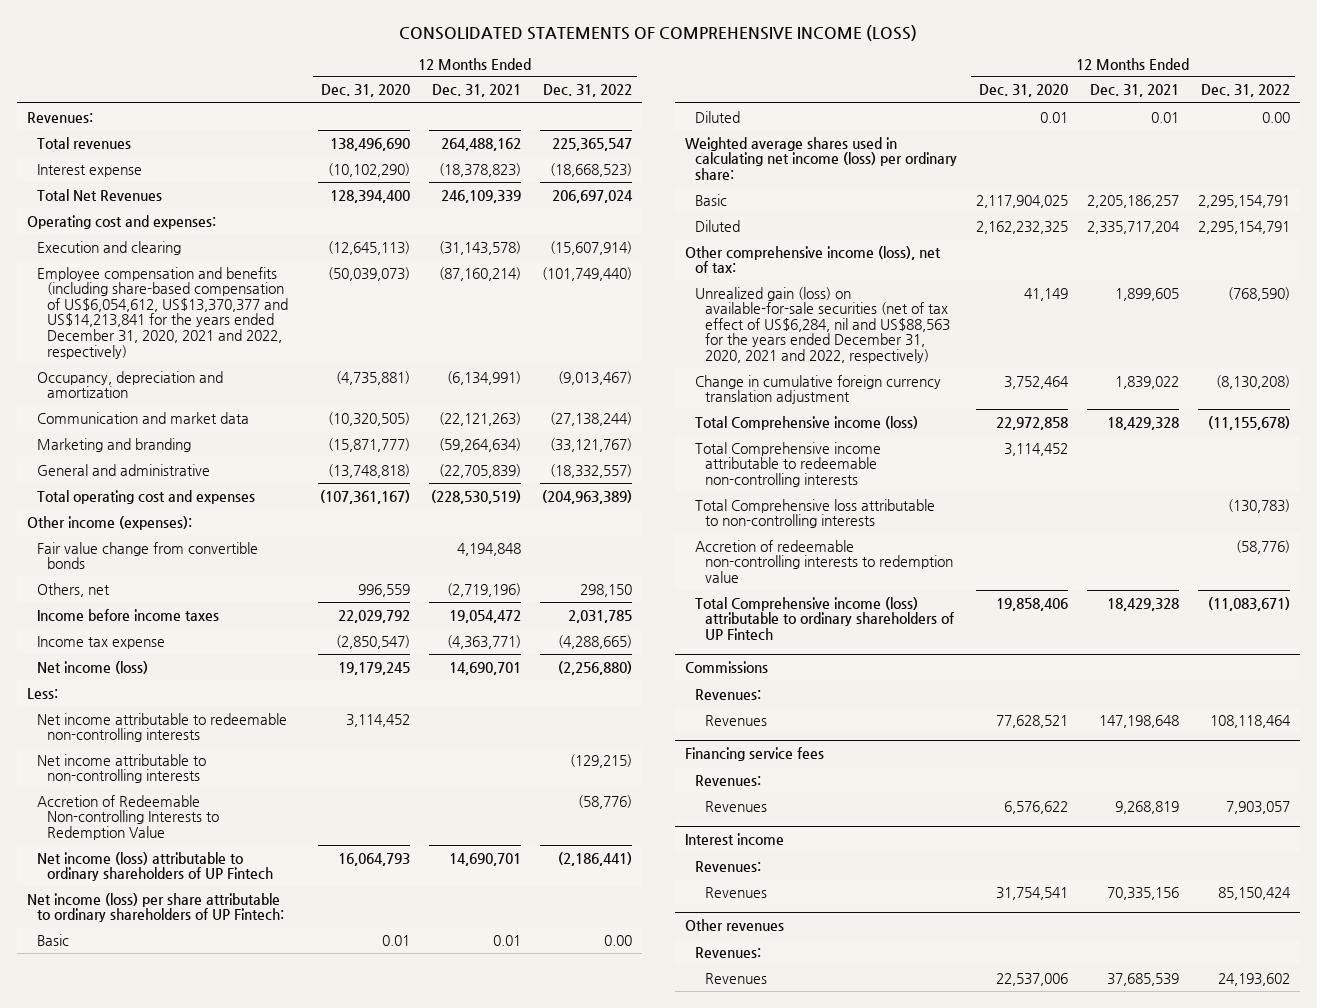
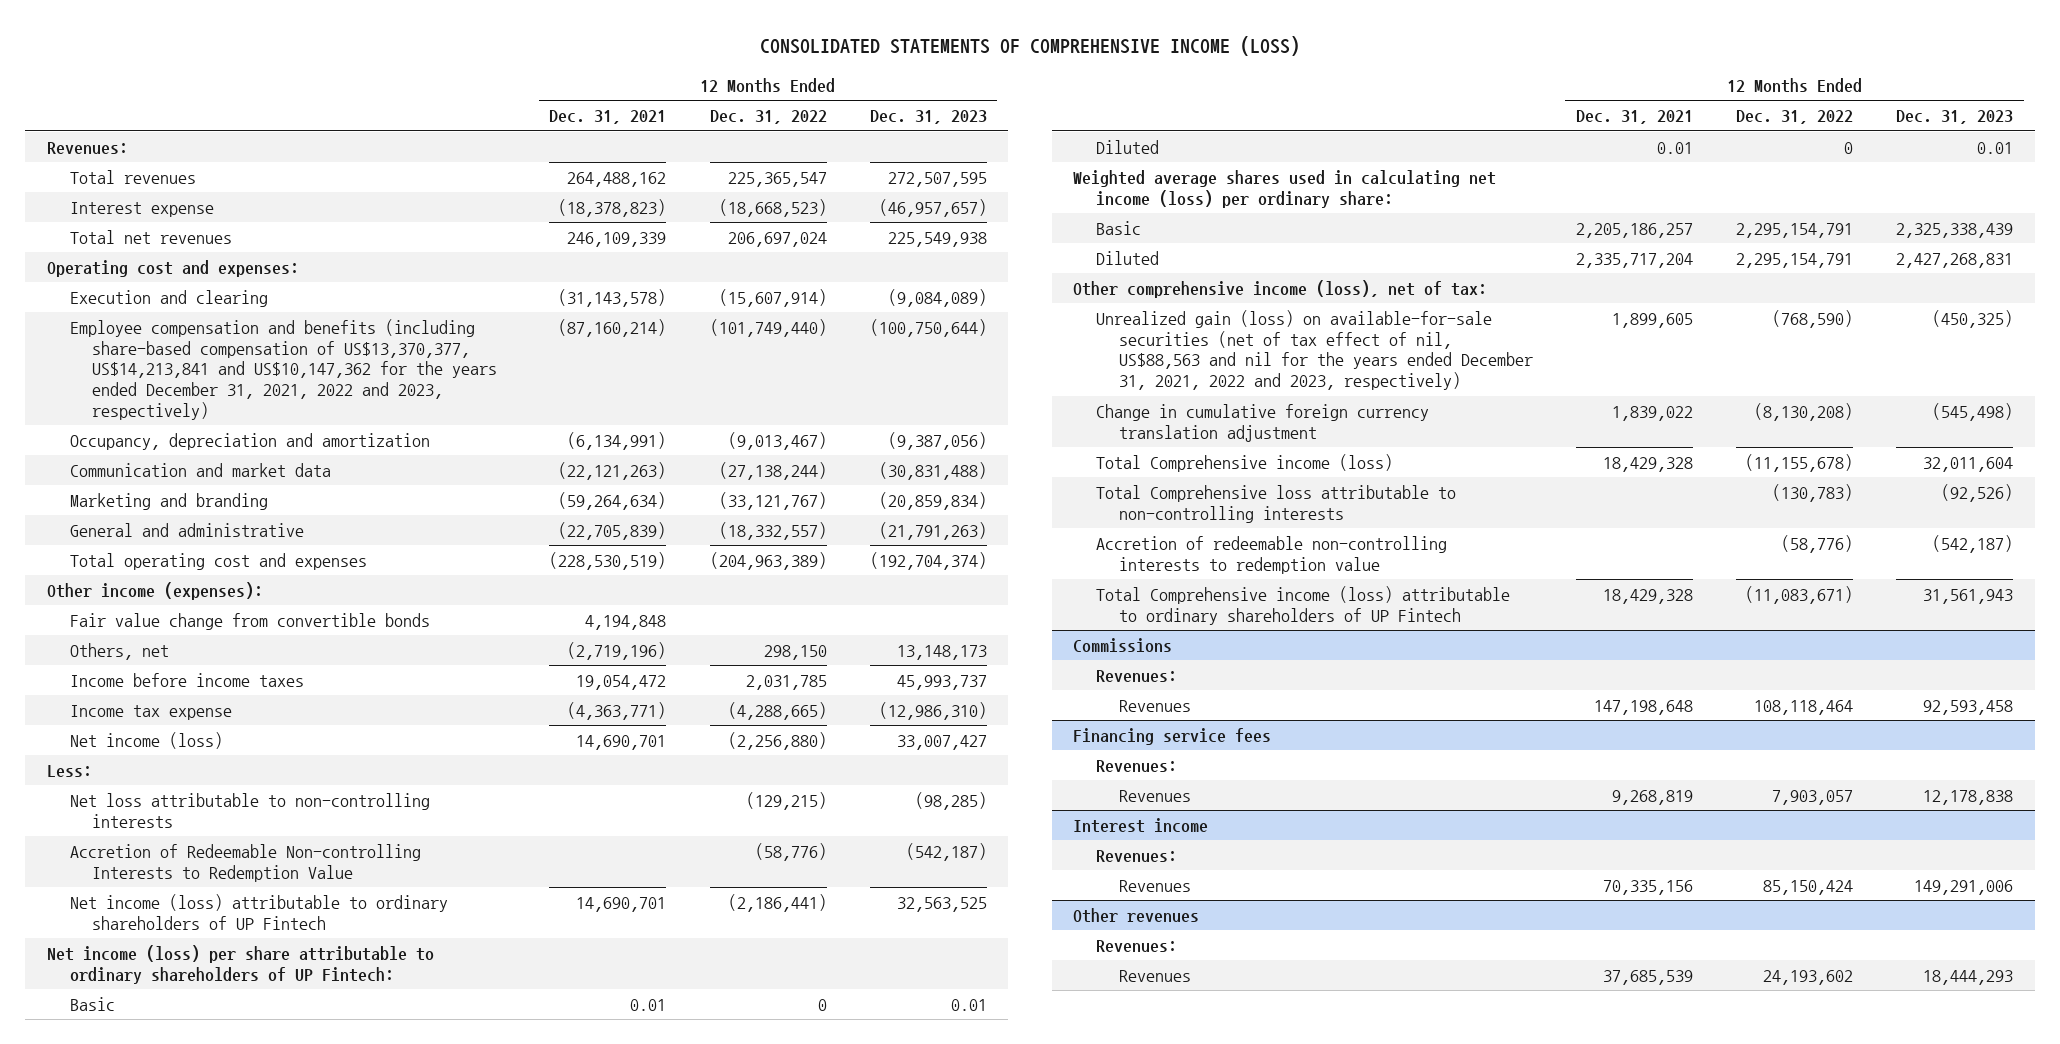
[320,84,410,98] Dec. 31, 2020 -> none
none -> [869,110,987,125] Dec. 31, 2023
[36,188,162,201] Total Net Revenues -> [69,229,232,244] Total net revenues
[36,266,289,359] Employee compensation and benefits (including share-based compensation of US$6,054,612, US$13,370,377 and US$14,213,841 for the years ended December 31, 2020, 2021 and 2022, respectively) -> [69,318,498,420] Employee compensation and benefits (including share-based compensation of US$13,370,377, US$14,213,841 and US$10,147,362 for the years ended December 31, 2021, 2022 and 2023, respectively)
[36,712,287,743] Net income attributable to redeemable non-controlling interests -> none
[36,753,206,784] Net income attributable to non-controlling interests -> [69,792,430,828] Net loss attributable to non-controlling interests
[604,934,633,946] 0.00 -> [817,998,827,1011] 0
[1262,111,1291,123] 0.00 -> [1844,141,1854,154] 0
[694,286,951,363] Unrealized gain (loss) on available-for-sale securities (net of tax effect of US$6,284, nil and US$88,563 for the years ended December 31, 2020, 2021 and 2022, respectively) -> [1096,309,1533,390] Unrealized gain (loss) on available-for-sale securities (net of tax effect of nil, US$88,563 and nil for the years ended December 31, 2021, 2022 and 2023, respectively)
[694,441,881,487] Total Comprehensive income attributable to redeemable non-controlling interests -> none

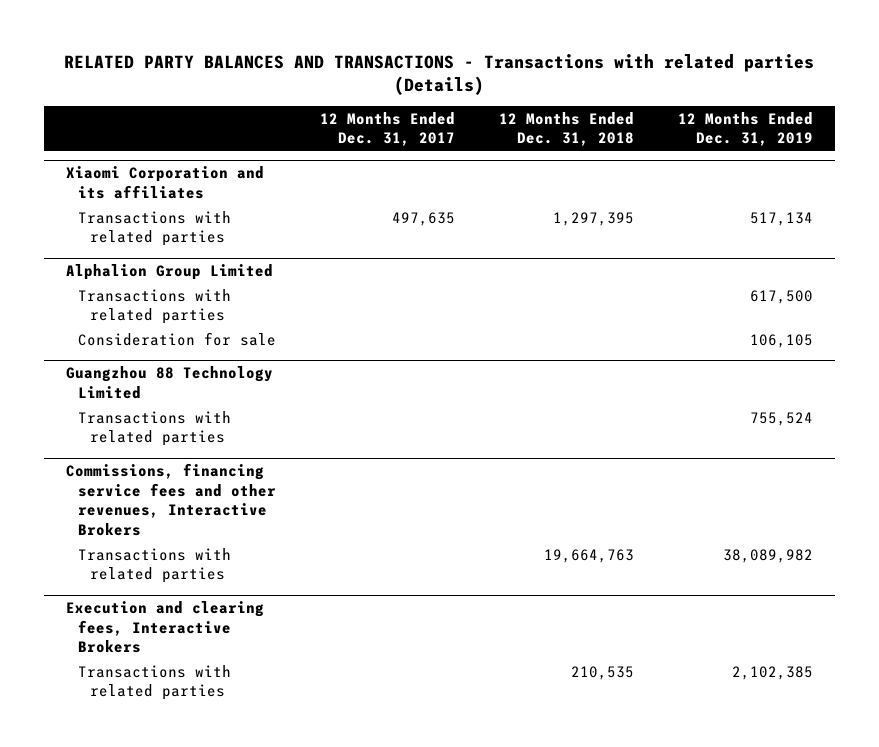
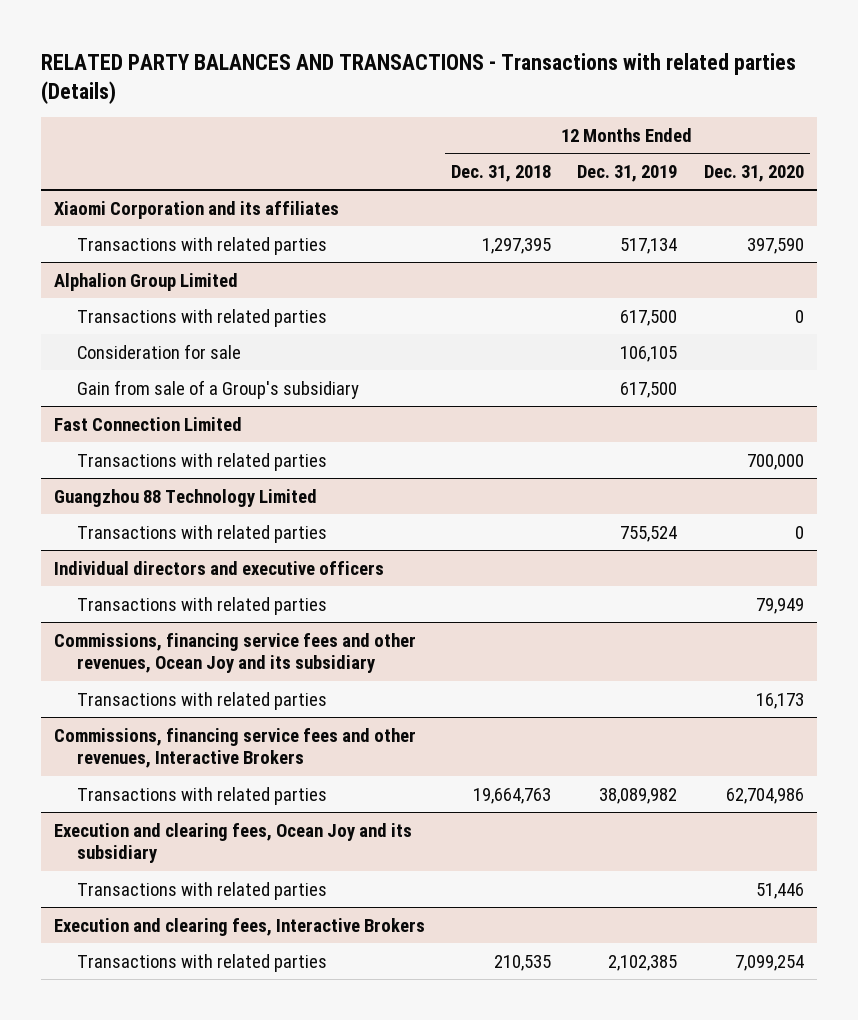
[320,111,456,147] 12 Months Ended Dec. 31, 2017 -> none
none -> [703,164,804,182] Dec. 31, 2020
none -> [76,379,359,399] Gain from sale of a Group's subsidiary
none -> [53,416,242,431] Fast Connection Limited
none -> [76,452,327,471] Transactions with related parties
none -> [53,560,384,575] Individual directors and executive officers
none -> [76,596,327,615] Transactions with related parties
none -> [53,632,416,674] Commissions, financing service fees and other revenues, Ocean Joy and its subsidiary
none -> [76,691,327,710] Transactions with related parties
none -> [53,822,412,864] Execution and clearing fees, Ocean Joy and its subsidiary
none -> [76,881,327,900] Transactions with related parties

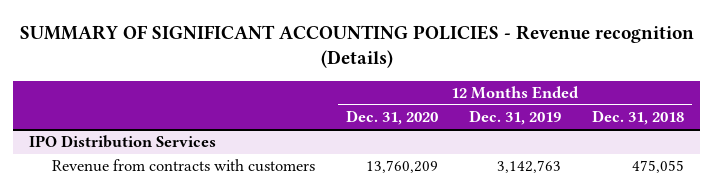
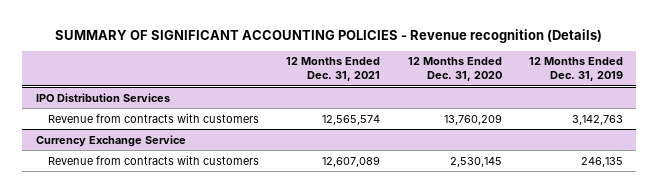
[592,110,685,126] Dec. 31, 2018 -> none
none -> [286,57,381,82] 12 Months Ended Dec. 31, 2021
none -> [35,134,186,147] Currency Exchange Service
none -> [48,154,260,165] Revenue from contracts with customers

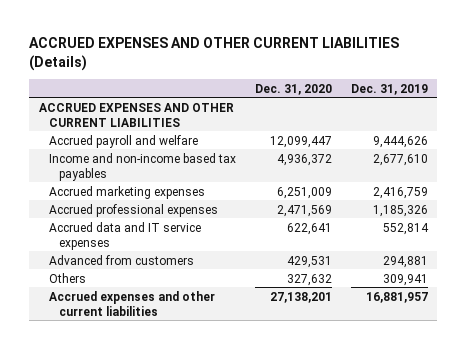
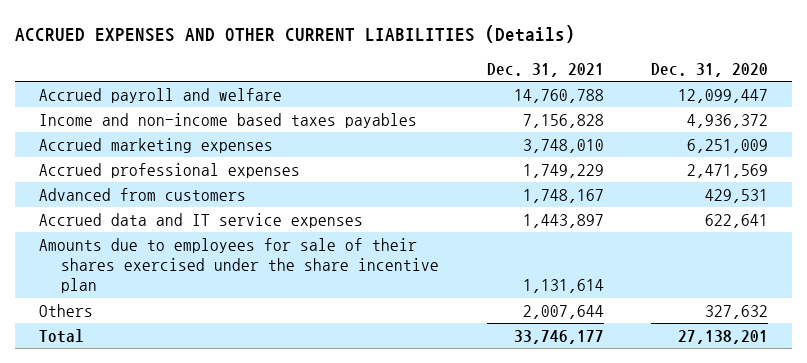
[350,83,428,95] Dec. 31, 2019 -> none
none -> [486,63,604,78] Dec. 31, 2021
[38,102,234,127] ACCRUED EXPENSES AND OTHER CURRENT LIABILITIES -> none
[48,152,236,181] Income and non-income based tax payables -> [38,112,417,128] Income and non-income based taxes payables
[48,221,201,250] Accrued data and IT service expenses -> [38,212,363,228] Accrued data and IT service expenses
none -> [38,237,440,294] Amounts due to employees for sale of their shares exercised under the share incentive plan
[48,290,215,316] Accrued expenses and other current liabilities -> [38,328,84,343] Total

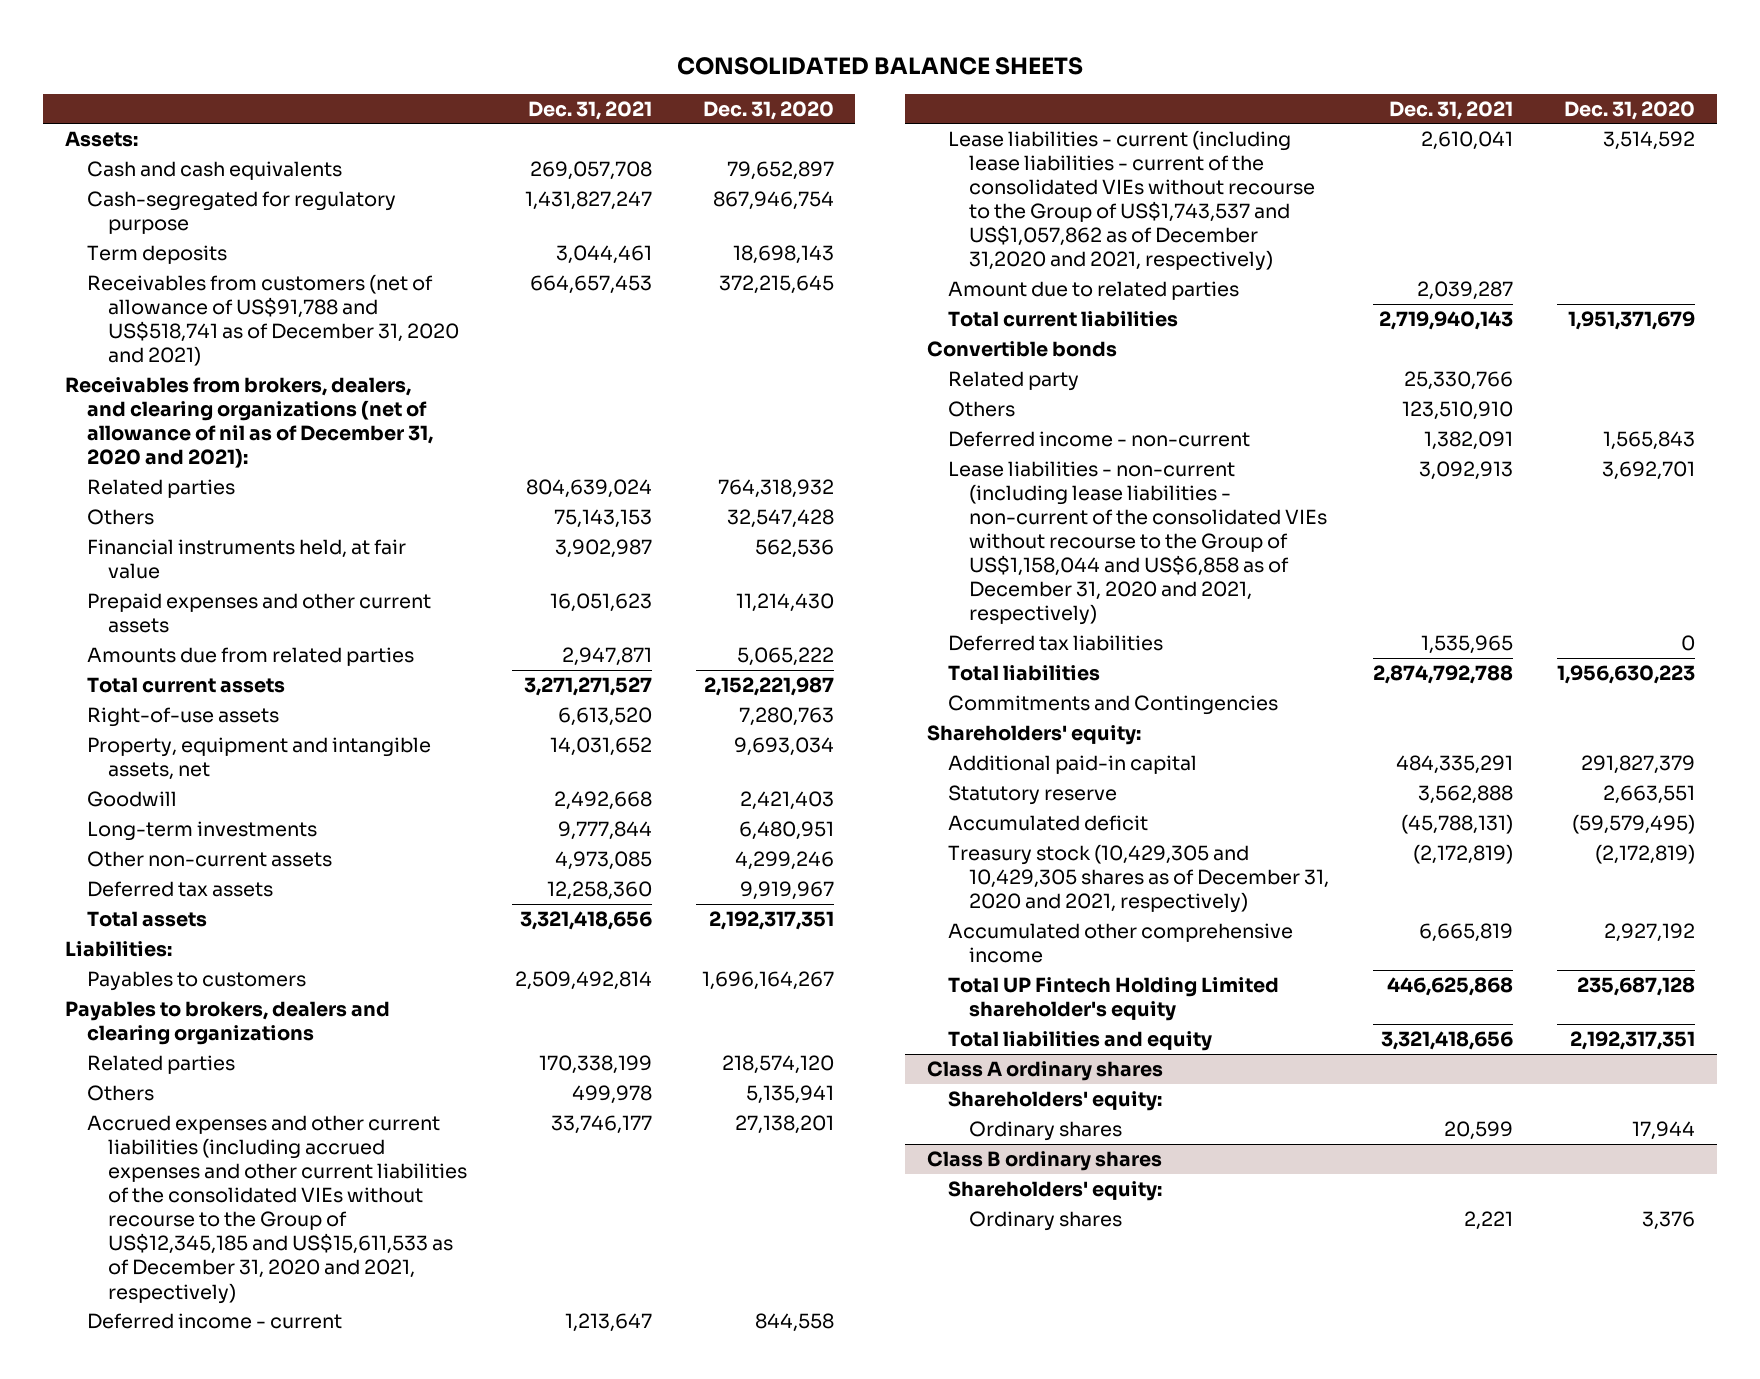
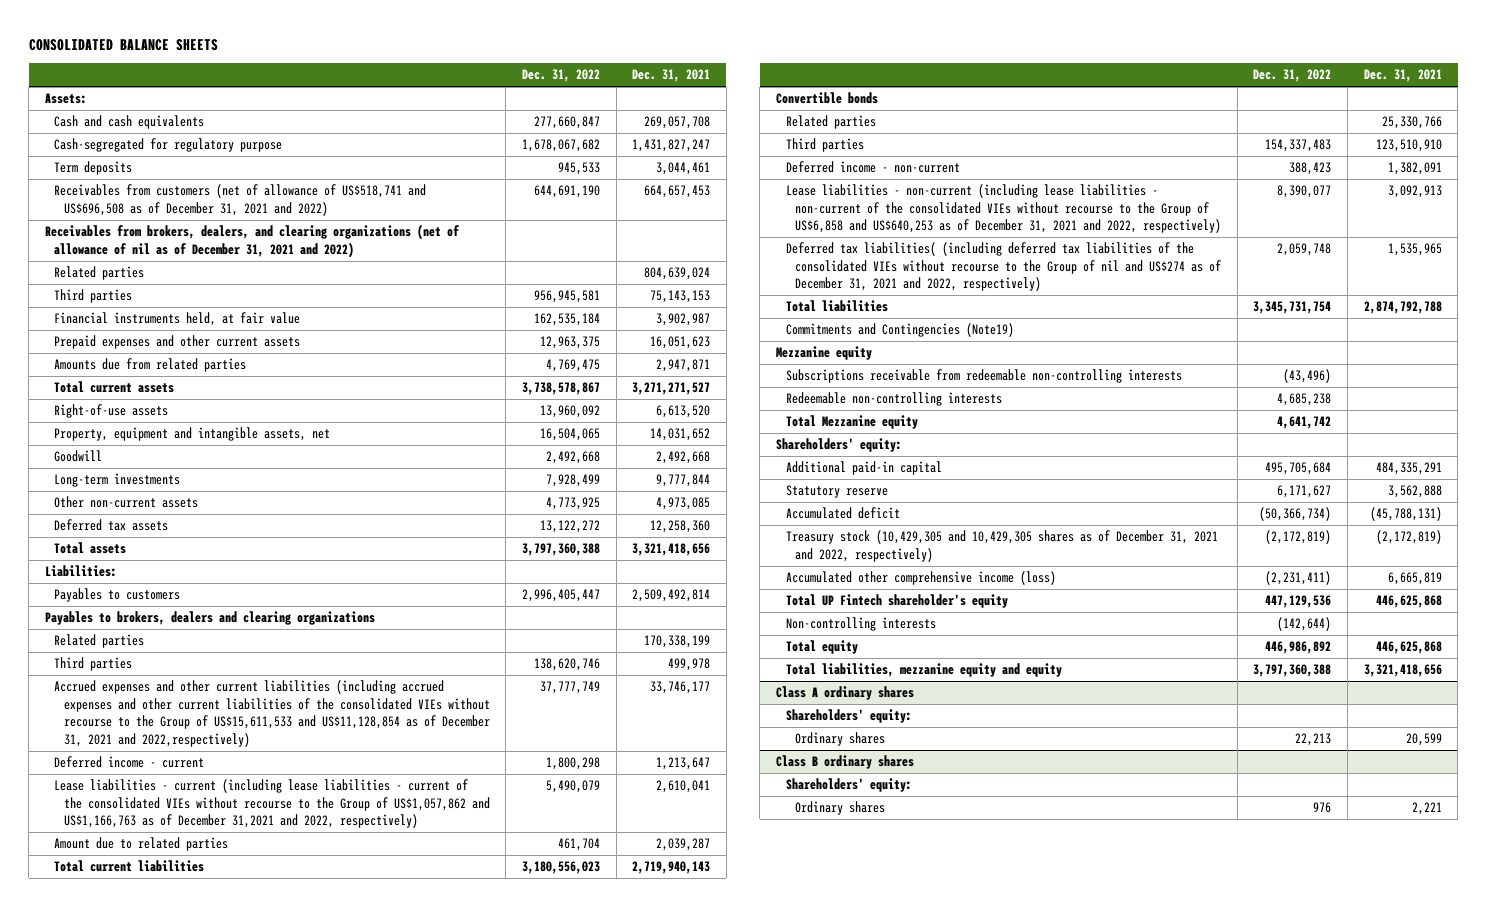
[702,100,834,120] Dec. 31, 2020 -> none
none -> [521,69,600,83] Dec. 31, 2022
[86,273,459,367] Receivables from customers (net of allowance of US$91,788 and US$518,741 as of December 31, 2020 and 2021) -> [54,184,427,216] Receivables from customers (net of allowance of US$518,741 and US$696,508 as of December 31, 2021 and 2022)
[65,376,433,469] Receivables from brokers, dealers, and clearing organizations (net of allowance of nil as of December 31, 2020 and 2021): -> [44,224,460,258] Receivables from brokers, dealers, and clearing organizations (net of allowance of nil as of December 31, 2021 and 2022)
[86,508,154,525] Others -> [54,289,133,304] Third parties
[86,1084,154,1101] Others -> [54,657,133,672] Third parties
[86,1114,467,1304] Accrued expenses and other current liabilities (including accrued expenses and other current liabilities of the consolidated VIEs without recourse to the Group of US$12,345,185 and US$15,611,533 as of December 31, 2020 and 2021, respectively) -> [54,680,490,747] Accrued expenses and other current liabilities (including accrued expenses and other current liabilities of the consolidated VIEs without recourse to the Group of US$15,611,533 and US$11,128,854 as of December 31, 2021 and 2022,respectively)
[948,129,1316,272] Lease liabilities - current (including lease liabilities - current of the consolidated VIEs without recourse to the Group of US$1,743,537 and US$1,057,862 as of December 31,2020 and 2021, respectively) -> [54,779,490,829] Lease liabilities - current (including lease liabilities - current of the consolidated VIEs without recourse to the Group of US$1,057,862 and US$1,166,763 as of December 31,2021 and 2022, respectively)
[948,370,1080,391] Related party -> [785,115,876,130] Related parties
[948,400,1016,417] Others -> [785,138,864,153] Third parties
[948,460,1328,626] Lease liabilities - non-current (including lease liabilities - non-current of the consolidated VIEs without recourse to the Group of US$1,158,044 and US$6,858 as of December 31, 2020 and 2021, respectively) -> [785,184,1222,234] Lease liabilities - non-current (including lease liabilities - non-current of the consolidated VIEs without recourse to the Group of US$6,858 and US$640,253 as of December 31, 2021 and 2022, respectively)
[948,634,1164,651] Deferred tax liabilities -> [785,242,1222,292] Deferred tax liabilities( (including deferred tax liabilities of the consolidated VIEs without recourse to the Group of nil and US$274 as of December 31, 2021 and 2022, respectively)
[948,694,1279,715] Commitments and Contingencies -> [785,323,1014,338] Commitments and Contingencies (Note19)
none -> [776,346,873,361] Mezzanine equity
none -> [785,369,1182,384] Subscriptions receivable from redeemable non-controlling interests
none -> [785,392,1002,407] Redeemable non-controlling interests
none -> [785,415,918,430] Total Mezzanine equity
[948,843,1330,914] Treasury stock (10,429,305 and 10,429,305 shares as of December 31, 2020 and 2021, respectively) -> [785,530,1218,562] Treasury stock (10,429,305 and 10,429,305 shares as of December 31, 2021 and 2022, respectively)
[948,922,1294,964] Accumulated other comprehensive income -> [785,571,1056,586] Accumulated other comprehensive income (loss)
[948,976,1280,1022] Total UP Fintech Holding Limited shareholder's equity -> [785,594,1008,609] Total UP Fintech shareholder's equity
none -> [785,617,936,632] Non-controlling interests
none -> [785,640,858,655] Total equity
[948,1030,1213,1051] Total liabilities and equity -> [785,663,1062,678] Total liabilities, mezzanine equity and equity

